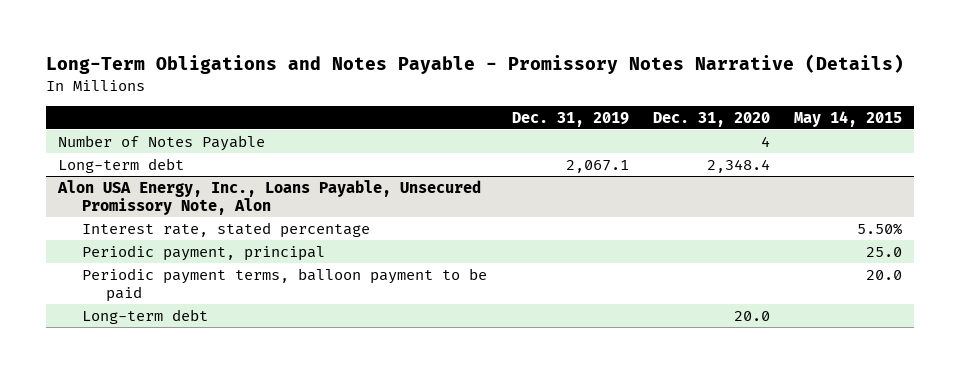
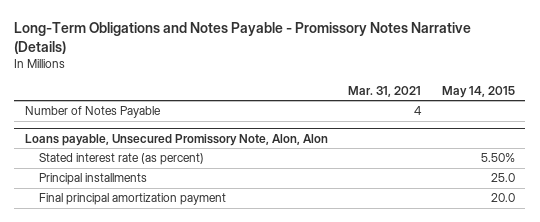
[511,111,629,127] Dec. 31, 2019 -> none
[652,111,770,127] Dec. 31, 2020 -> none
none -> [348,85,422,97] Mar. 31, 2021
[58,157,185,173] Long-term debt -> none
[82,308,209,324] Long-term debt -> none
[57,179,482,216] Alon USA Energy, Inc., Loans Payable, Unsecured Promissory Note, Alon -> [24,133,328,146] Loans payable, Unsecured Promissory Note, Alon, Alon
[82,221,371,238] Interest rate, stated percentage -> [38,153,204,166] Stated interest rate (as percent)
[82,244,326,261] Periodic payment, principal -> [38,173,147,186] Principal installments
[82,267,488,303] Periodic payment terms, balloon payment to be paid -> [38,193,226,206] Final principal amortization payment

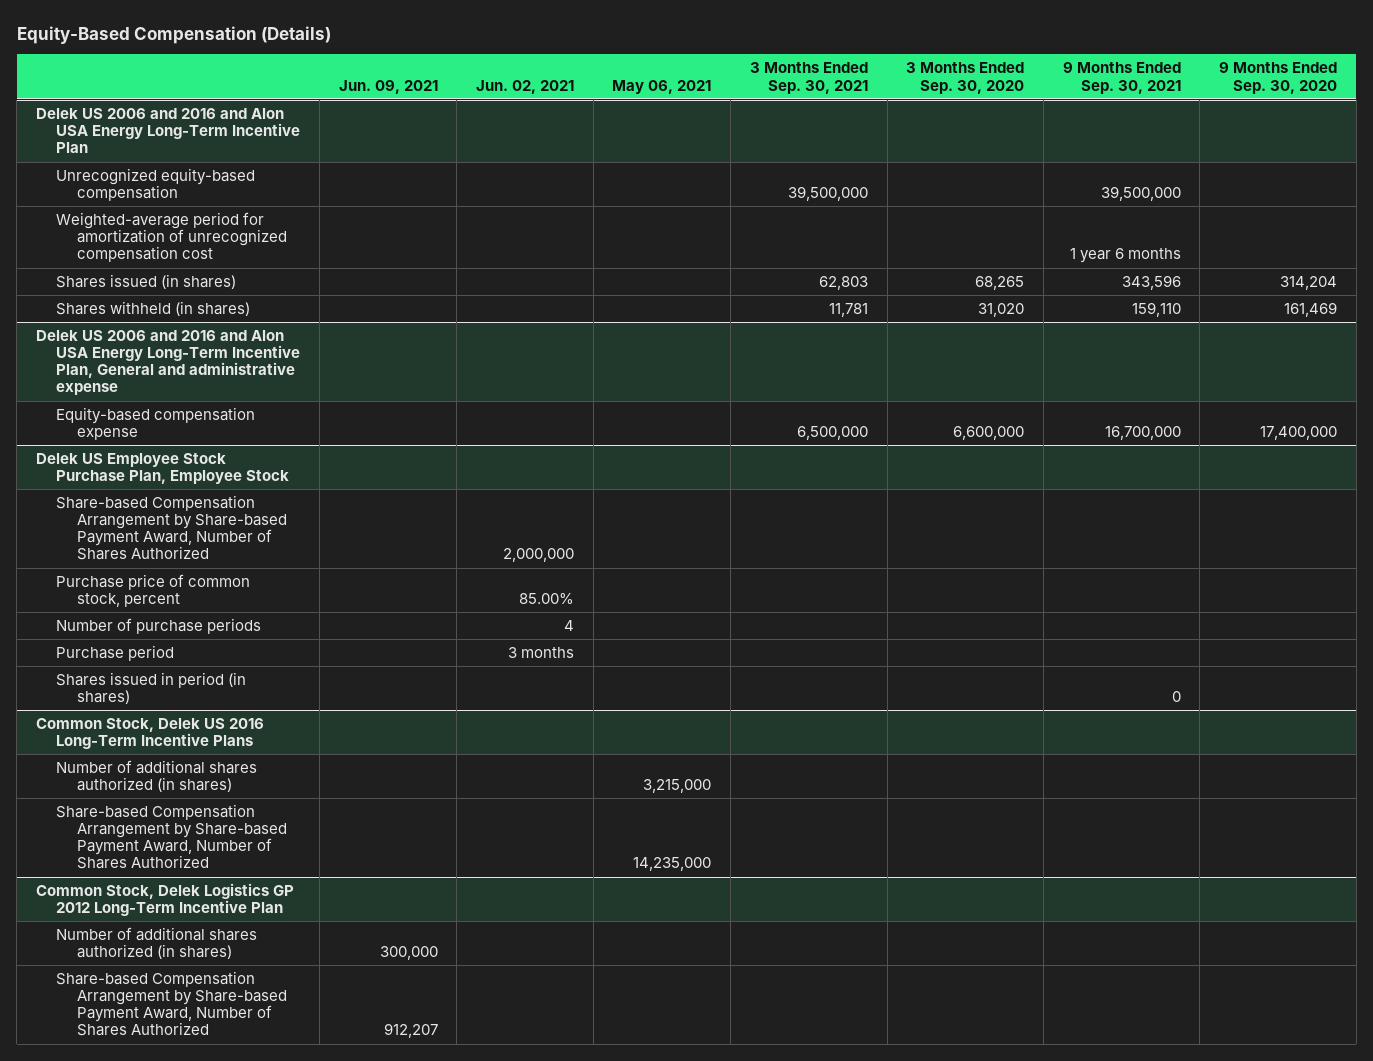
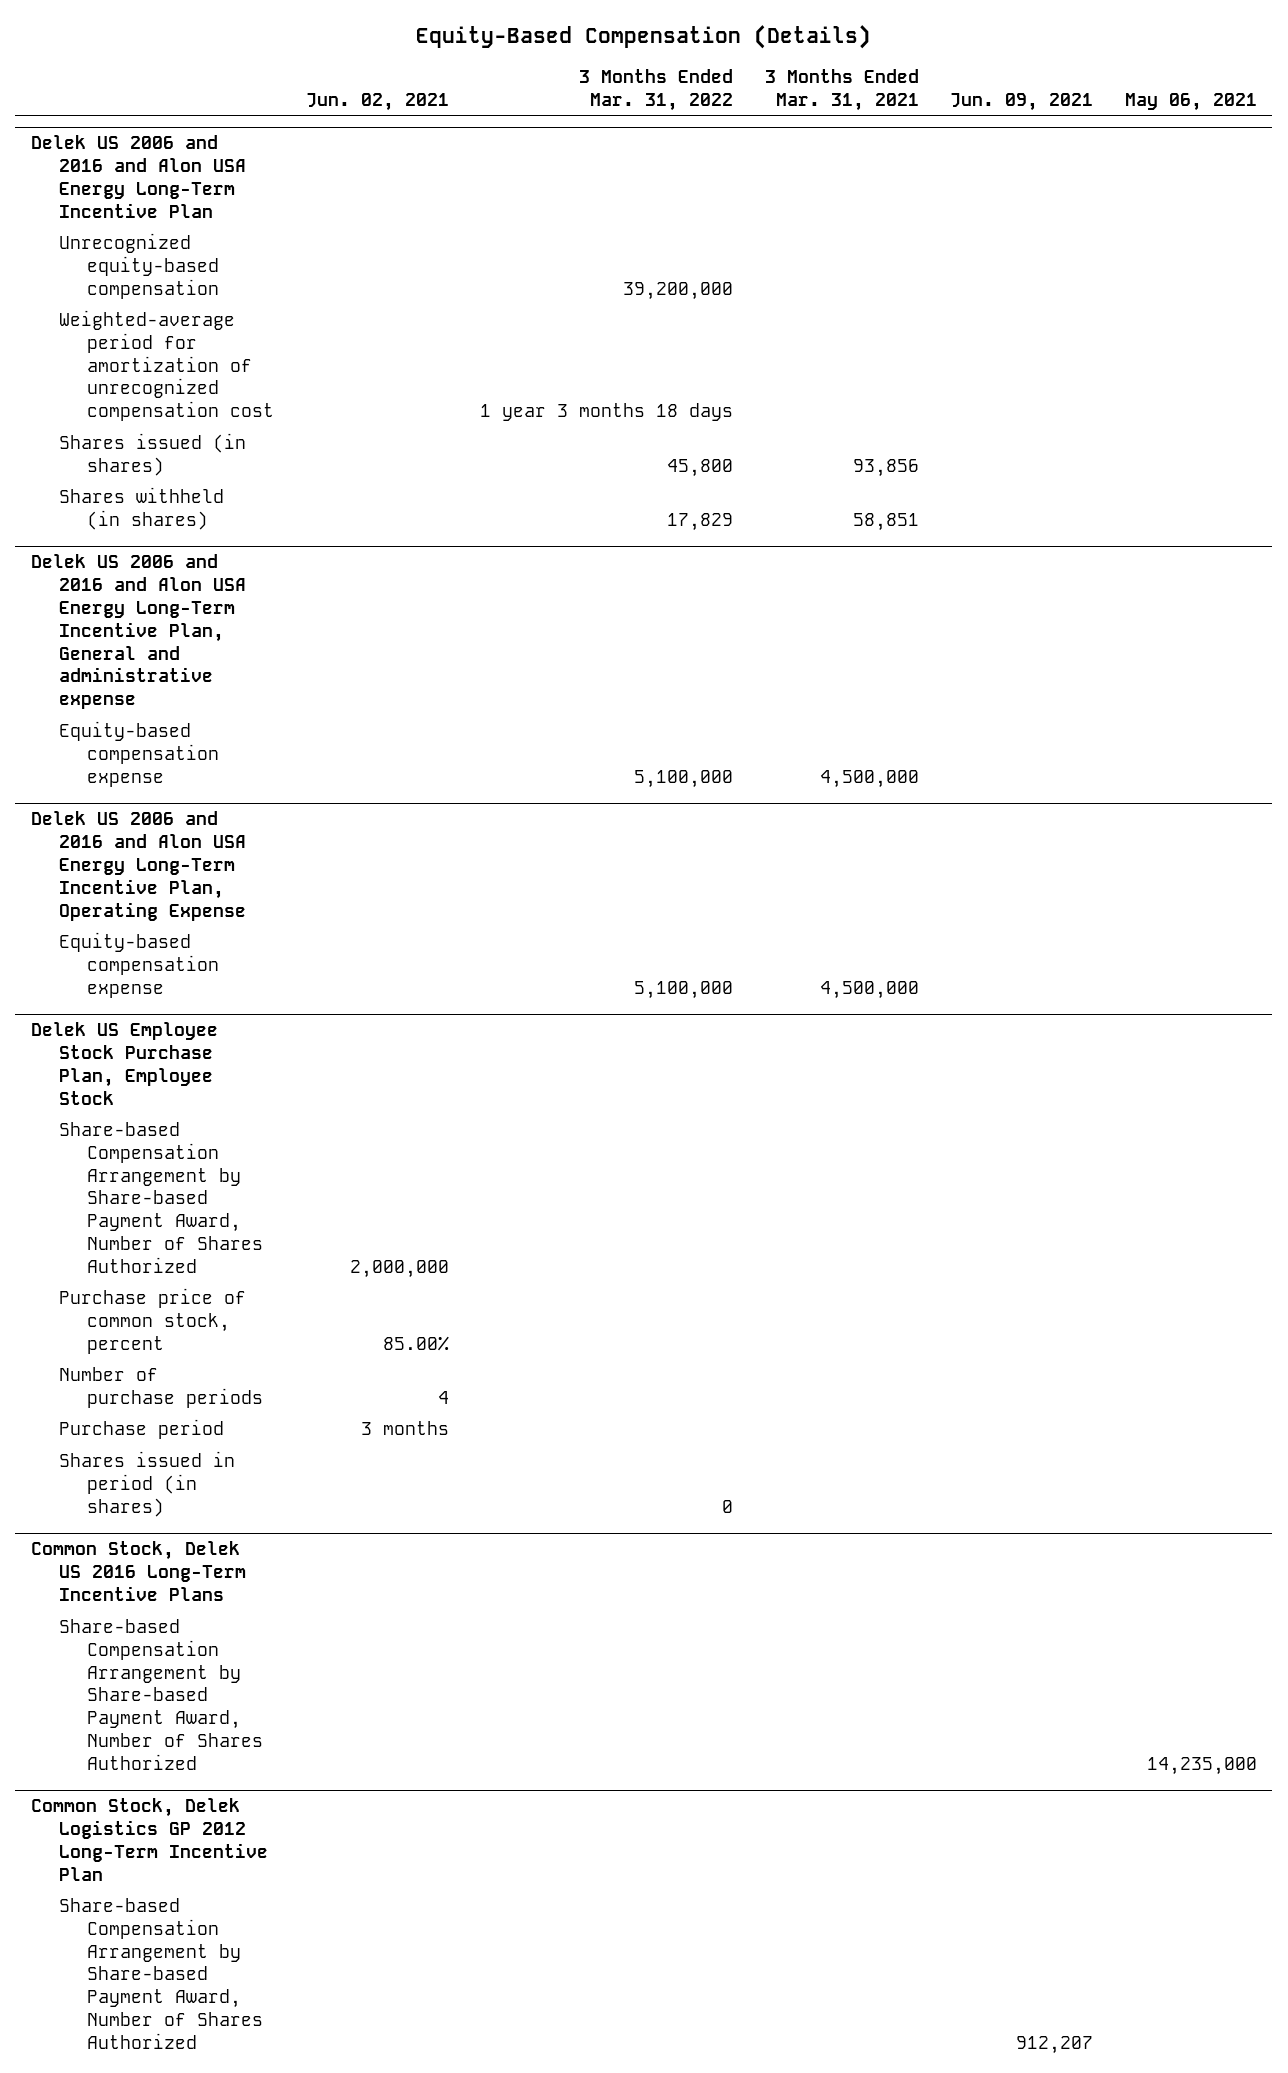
[749,62,868,94] 3 Months Ended Sep. 30, 2021 -> none
[906,62,1025,94] 3 Months Ended Sep. 30, 2020 -> none
[1062,62,1181,94] 9 Months Ended Sep. 30, 2021 -> none
[1219,62,1338,94] 9 Months Ended Sep. 30, 2020 -> none
none -> [579,68,734,111] 3 Months Ended Mar. 31, 2022
none -> [764,68,919,111] 3 Months Ended Mar. 31, 2021
none -> [30,811,247,921] Delek US 2006 and 2016 and Alon USA Energy Long-Term Incentive Plan, Operating Expense
none -> [59,932,220,998] Equity-based compensation expense
[56,760,258,793] Number of additional shares authorized (in shares) -> none
[56,927,258,960] Number of additional shares authorized (in shares) -> none

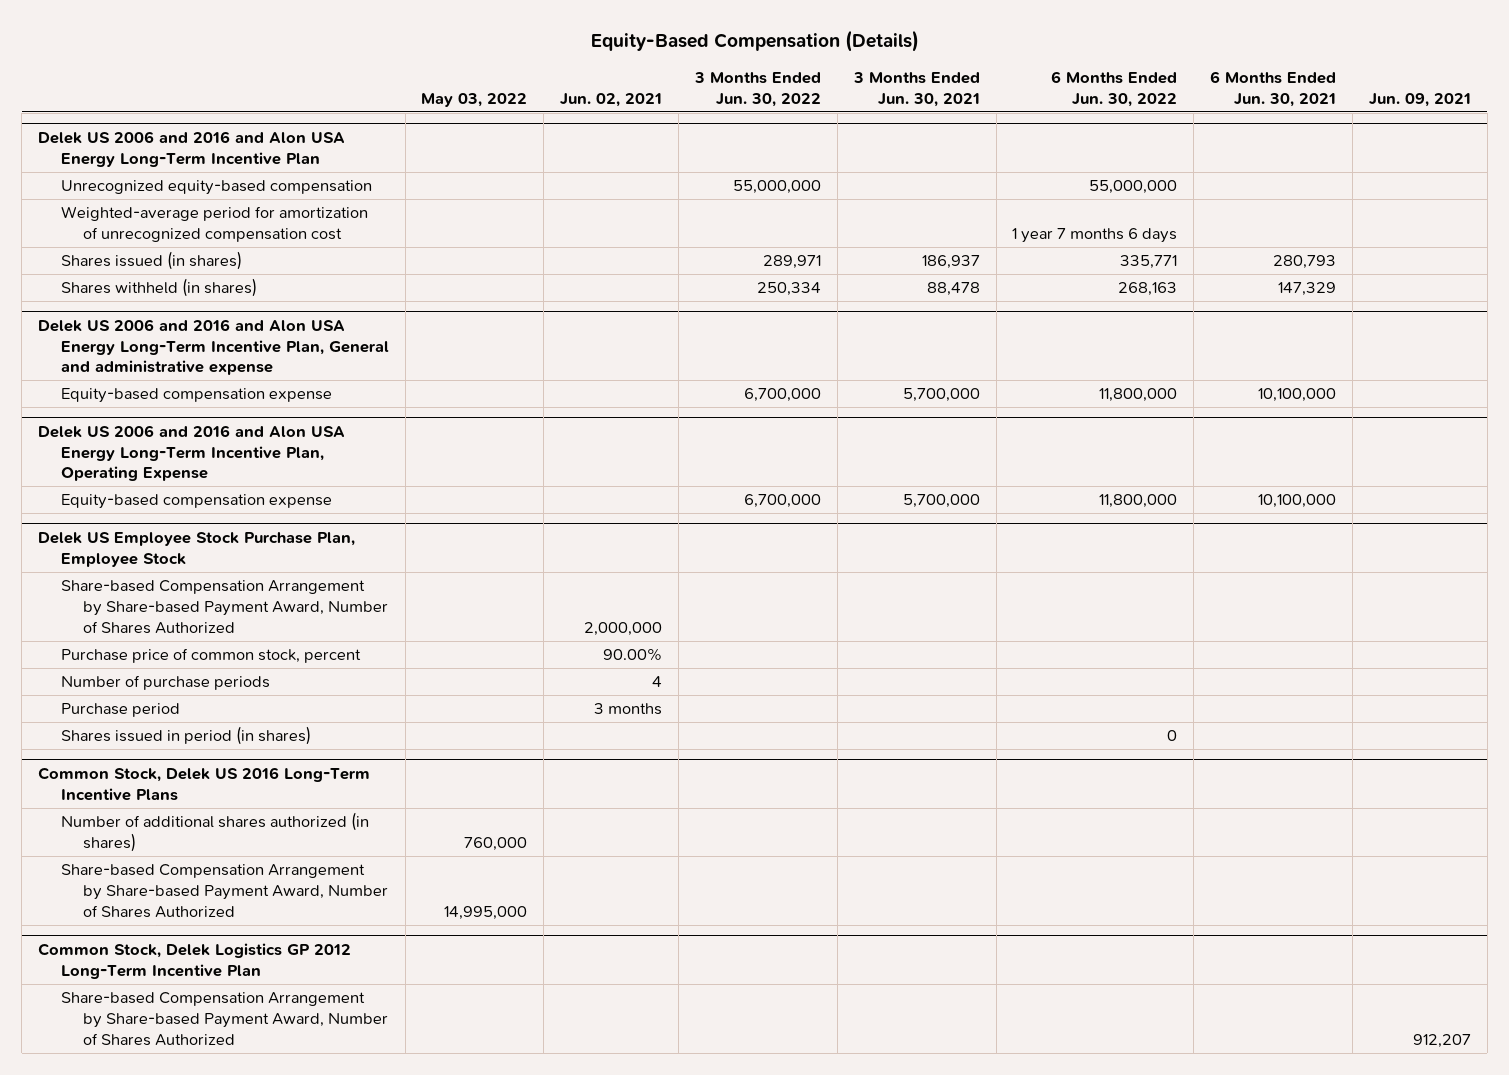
[579,68,734,111] 3 Months Ended Mar. 31, 2022 -> none
[764,68,919,111] 3 Months Ended Mar. 31, 2021 -> none
[1124,92,1257,111] May 06, 2021 -> none
none -> [421,92,528,107] May 03, 2022
none -> [693,72,821,107] 3 Months Ended Jun. 30, 2022
none -> [852,72,980,107] 3 Months Ended Jun. 30, 2021
none -> [1051,71,1178,107] 6 Months Ended Jun. 30, 2022
none -> [1210,71,1337,107] 6 Months Ended Jun. 30, 2021
[382,1335,449,1351] 85.00% -> [603,648,663,662] 90.00%
none -> [60,812,369,853] Number of additional shares authorized (in shares)

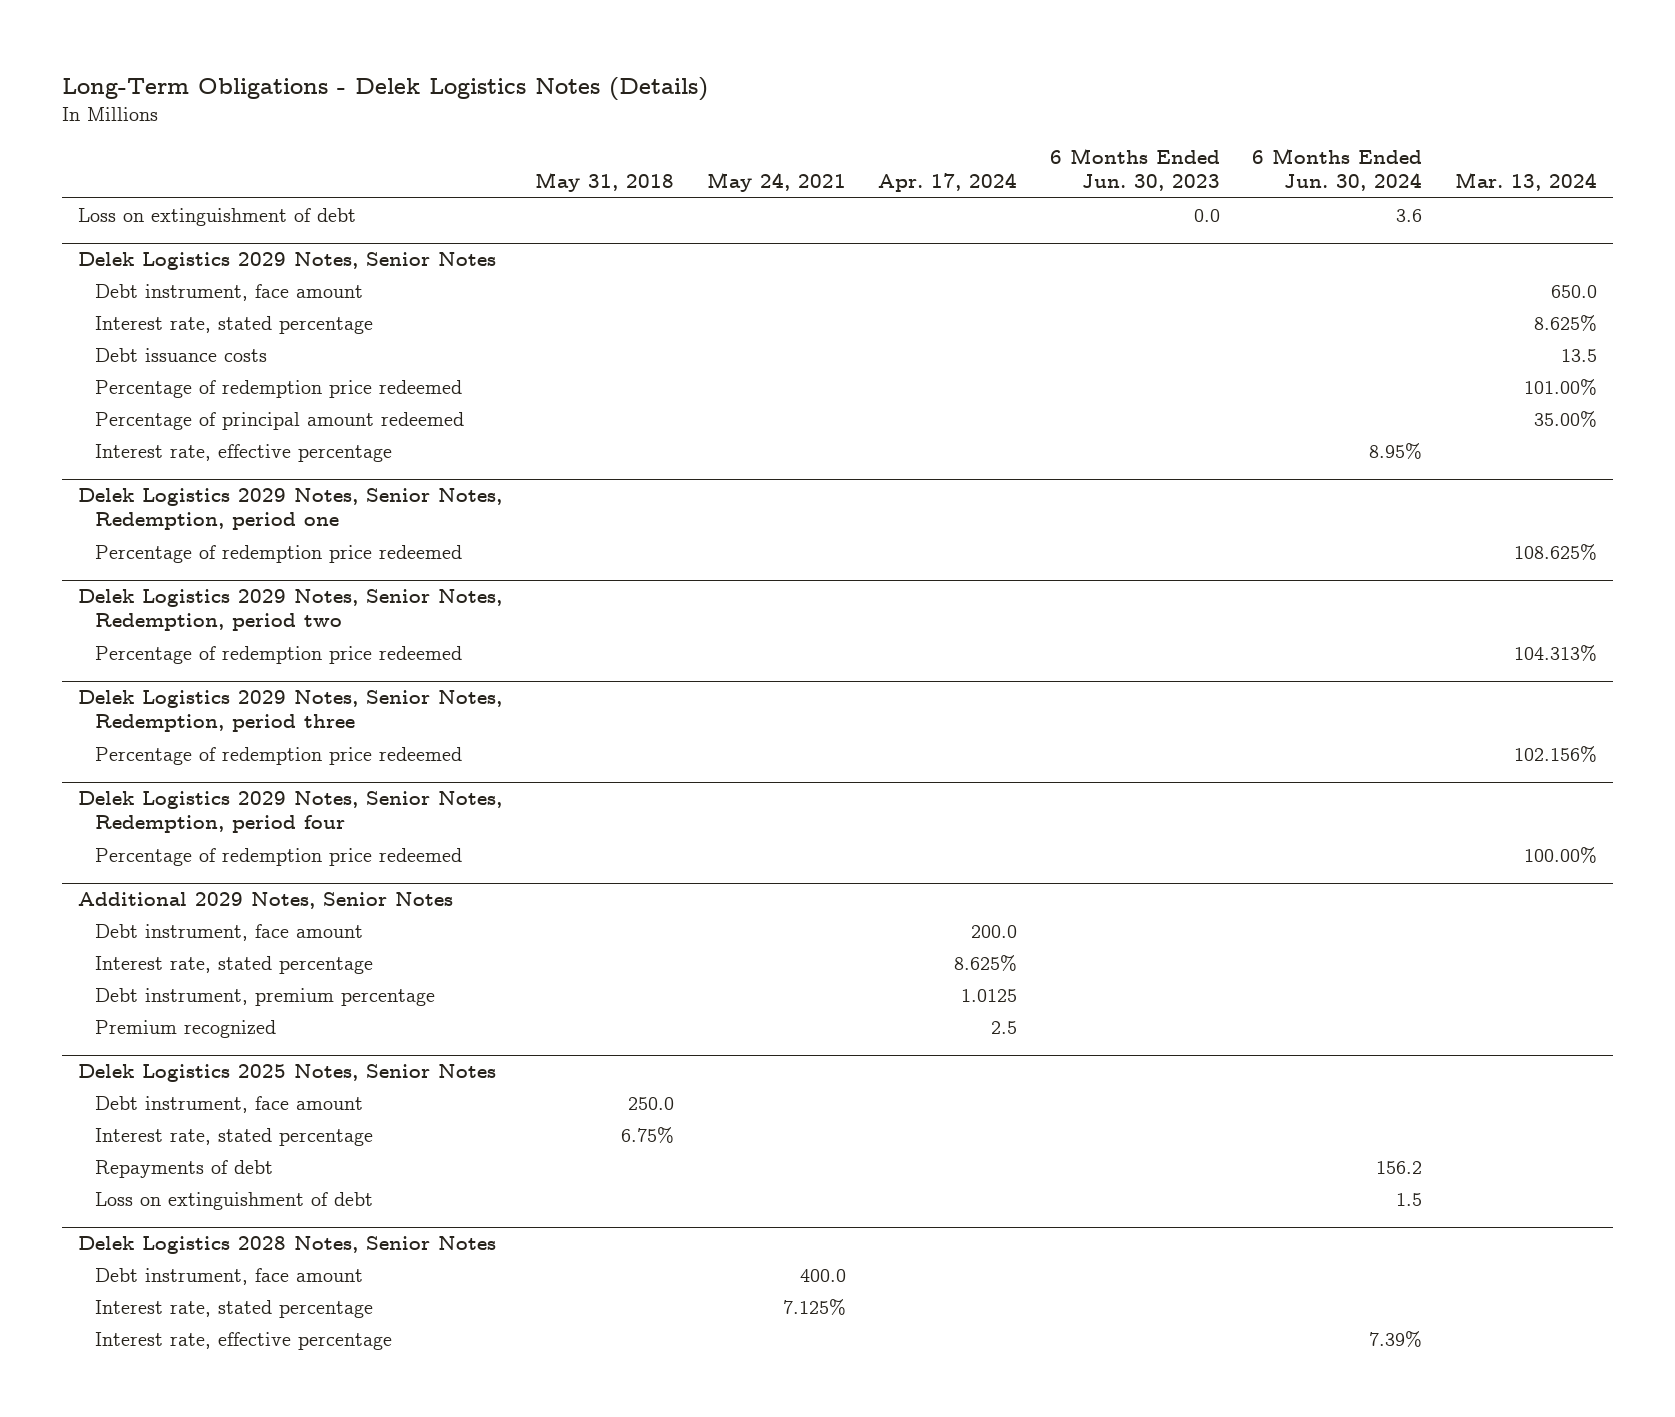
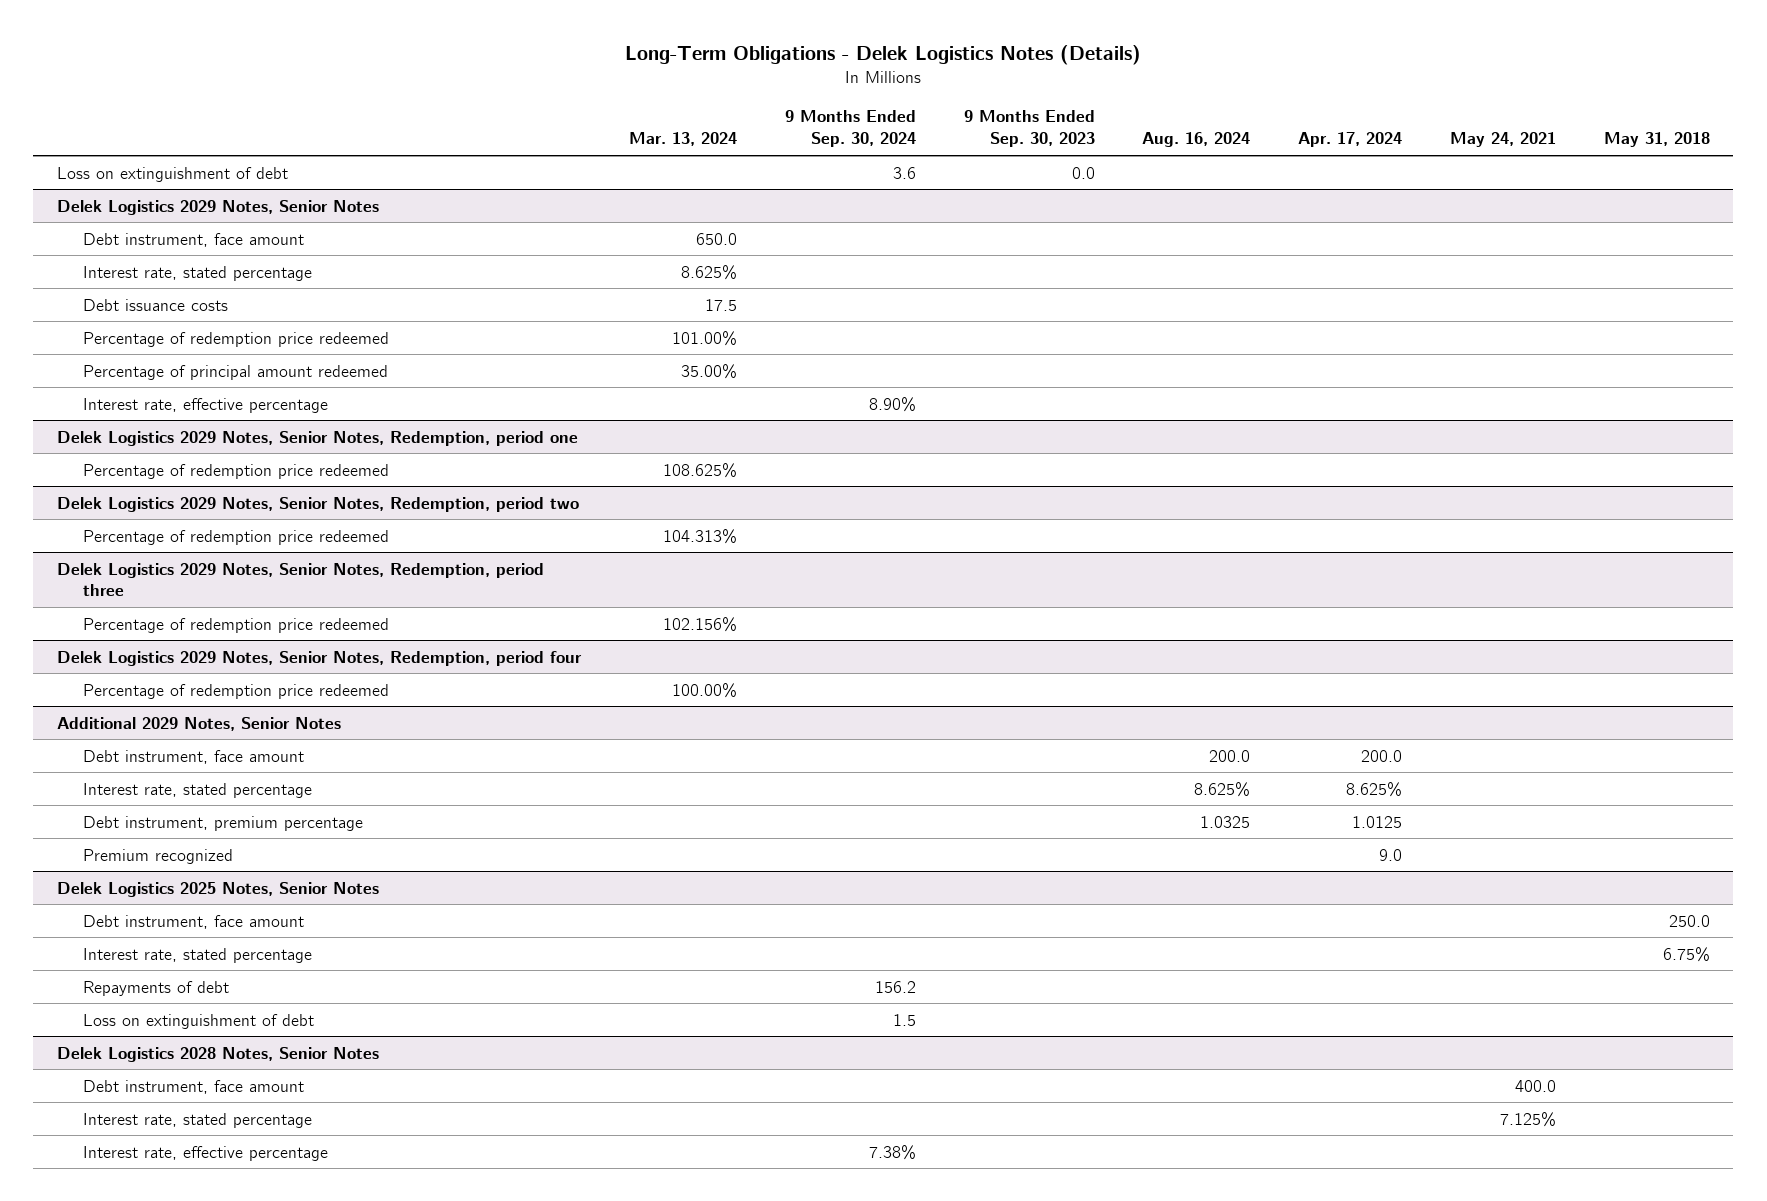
[1049,148,1220,192] 6 Months Ended Jun. 30, 2023 -> none
[1252,148,1423,192] 6 Months Ended Jun. 30, 2024 -> none
none -> [784,110,916,148] 9 Months Ended Sep. 30, 2024
none -> [963,110,1095,148] 9 Months Ended Sep. 30, 2023
none -> [1142,132,1251,148] Aug. 16, 2024
[1560,349,1597,363] 13.5 -> [705,298,738,311] 17.5
[991,1021,1018,1035] 2.5 -> [1379,848,1403,861] 9.0

